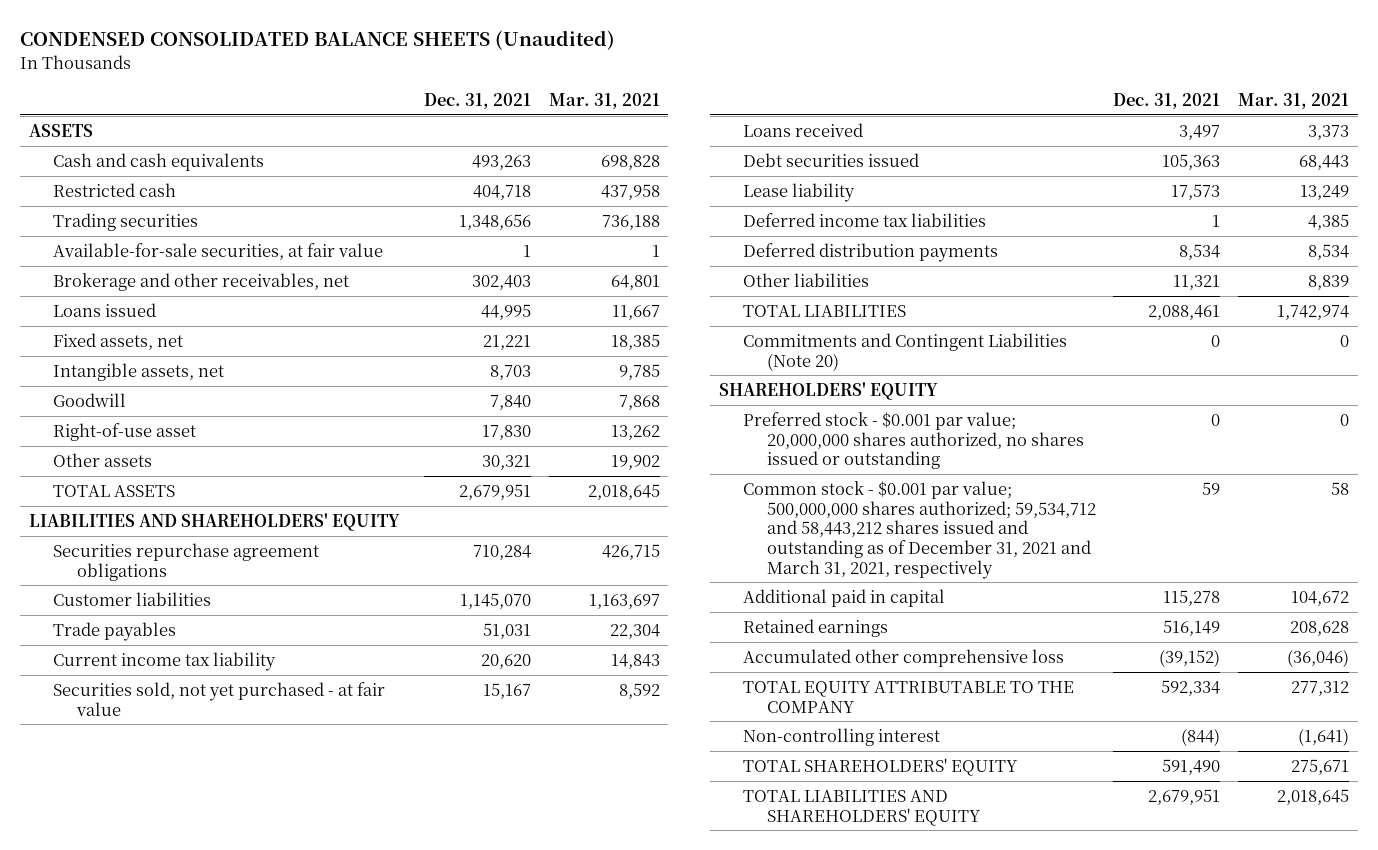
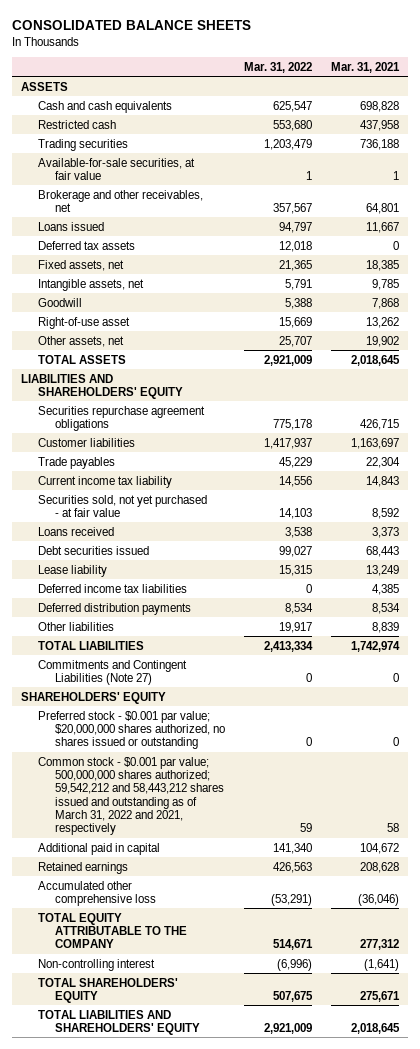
[20,30,616,51] CONDENSED CONSOLIDATED BALANCE SHEETS (Unaudited) -> [11,19,251,30] CONSOLIDATED BALANCE SHEETS
[423,93,531,110] Dec. 31, 2021 -> none
none -> [244,61,313,73] Mar. 31, 2022
none -> [38,240,136,250] Deferred tax assets
[53,452,153,467] Other assets -> [38,335,125,347] Other assets, net
[742,332,1067,371] Commitments and Contingent Liabilities (Note 20) -> [38,659,188,685] Commitments and Contingent Liabilities (Note 27)
[742,411,1084,470] Preferred stock - $0.001 par value; 20,000,000 shares authorized, no shares issued or outstanding -> [38,710,226,750] Preferred stock - $0.001 par value; $20,000,000 shares authorized, no shares issued or outstanding
[742,480,1096,579] Common stock - $0.001 par value; 500,000,000 shares authorized; 59,534,712 and 58,443,212 shares issued and outstanding as of December 31, 2021 and March 31, 2021, respectively -> [38,756,225,836] Common stock - $0.001 par value; 500,000,000 shares authorized; 59,542,212 and 58,443,212 shares issued and outstanding as of March 31, 2022 and 2021, respectively

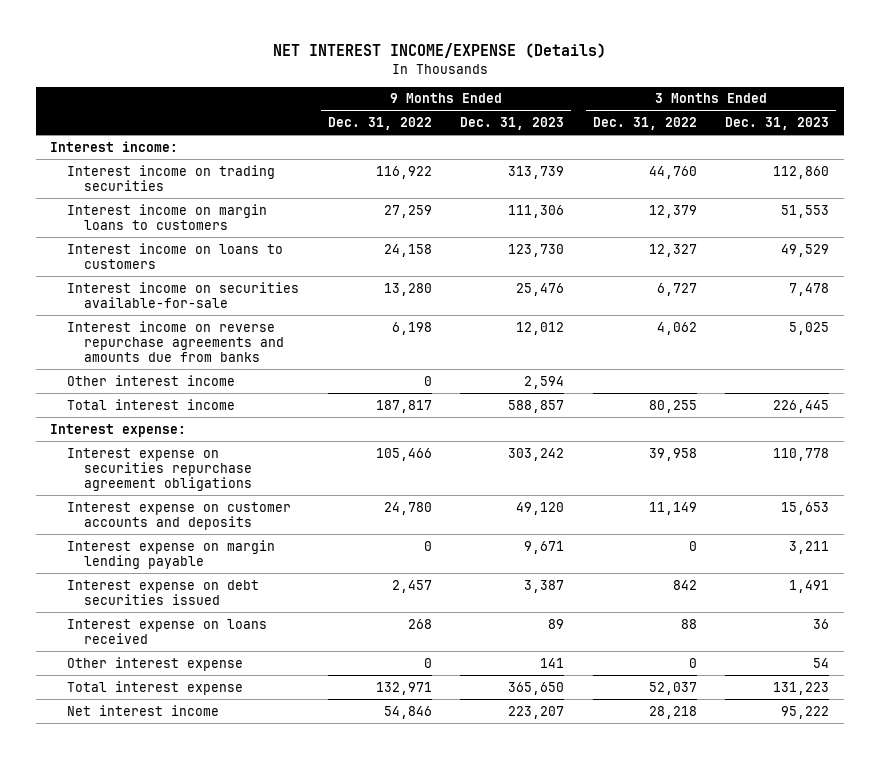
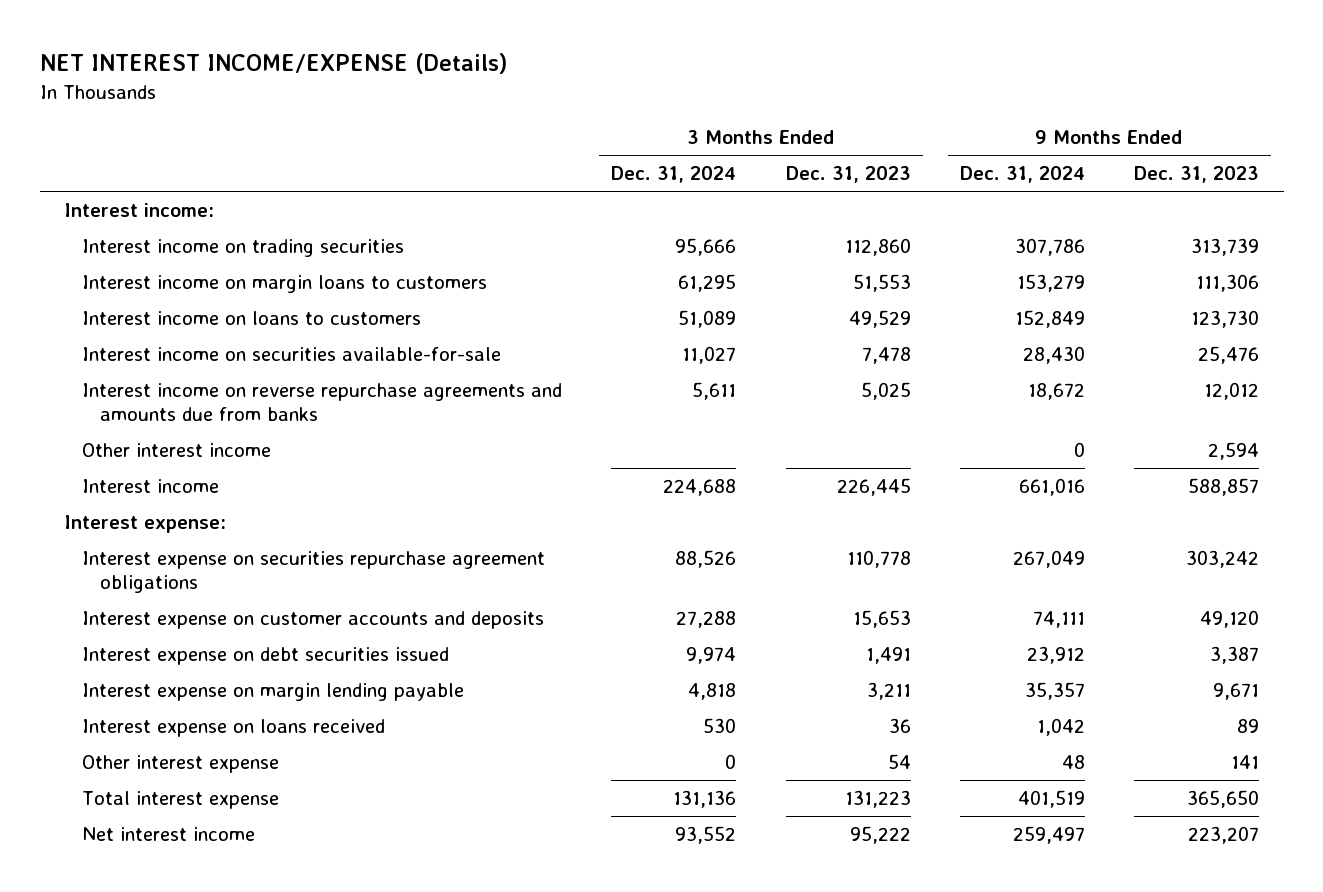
[327,117,432,131] Dec. 31, 2022 -> none
[592,117,697,131] Dec. 31, 2022 -> none
none -> [611,166,737,184] Dec. 31, 2024
none -> [959,166,1085,184] Dec. 31, 2024
[67,398,236,410] Total interest income -> [82,478,220,493] Interest income
[67,539,276,569] Interest expense on margin lending payable -> [82,682,465,701] Interest expense on margin lending payable

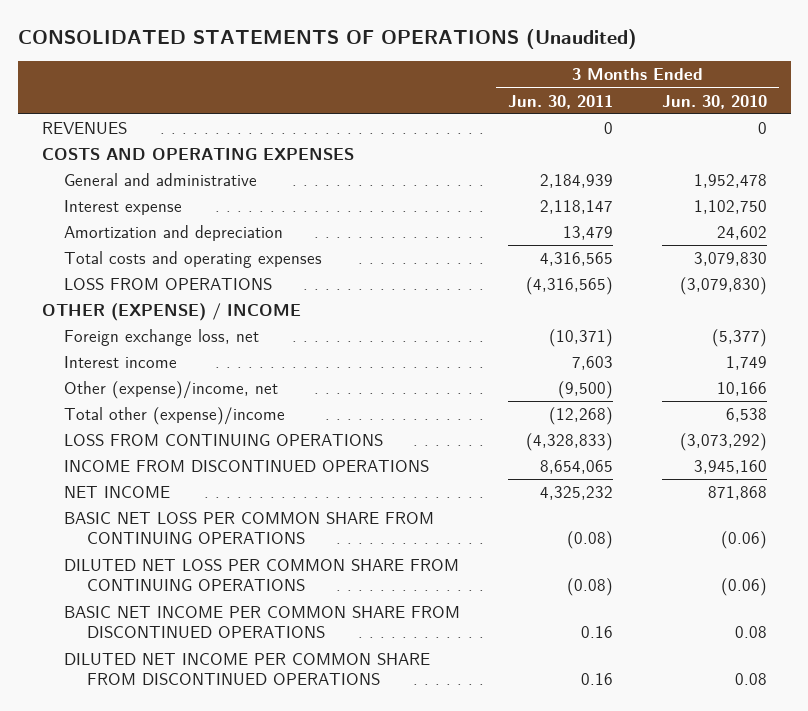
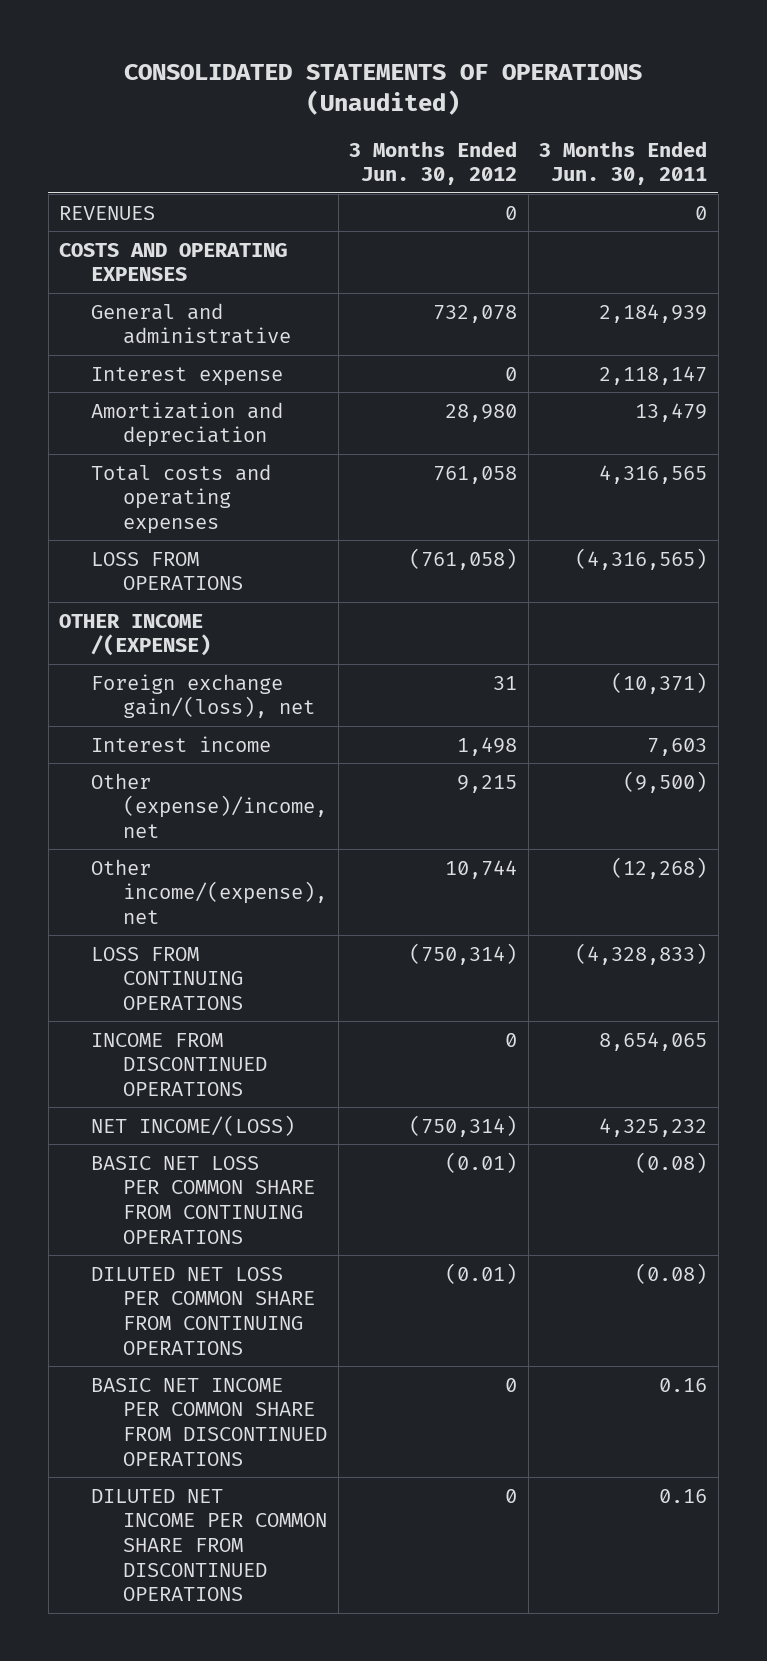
[661,94,767,109] Jun. 30, 2010 -> none
none -> [349,140,518,186] 3 Months Ended Jun. 30, 2012
[41,303,301,322] OTHER (EXPENSE) / INCOME -> [59,613,212,657] OTHER INCOME /(EXPENSE)
[64,329,260,347] Foreign exchange loss, net -> [91,673,316,719] Foreign exchange gain/(loss), net
[64,407,286,426] Total other (expense)/income -> [91,858,328,924] Other income/(expense), net
[64,486,171,499] NET INCOME -> [91,1114,296,1136] NET INCOME/(LOSS)

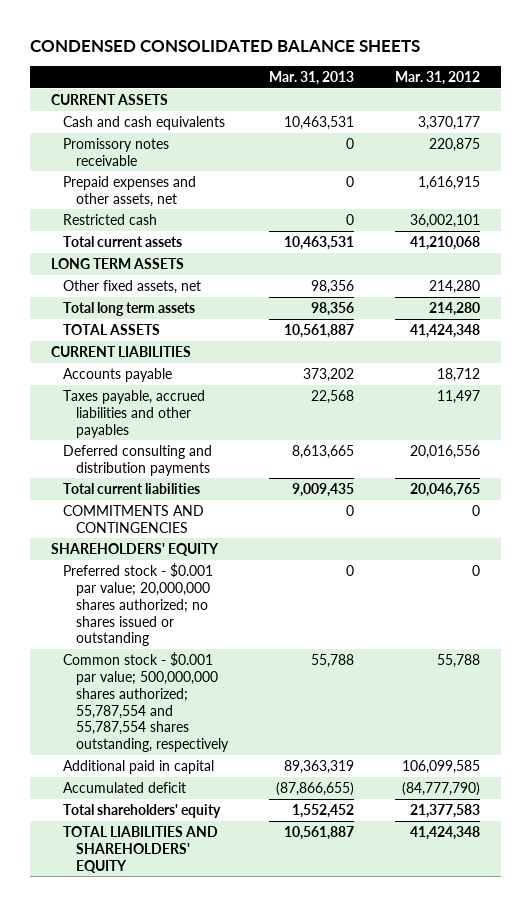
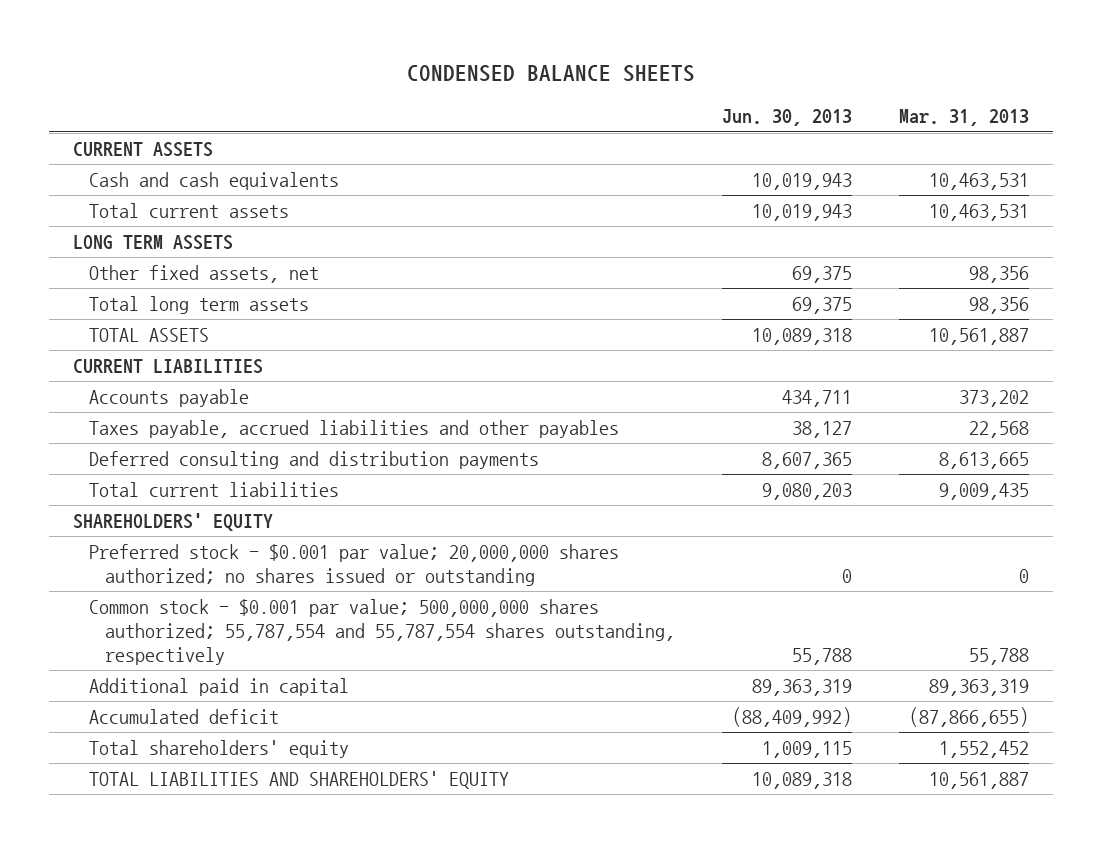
[30,40,421,53] CONDENSED CONSOLIDATED BALANCE SHEETS -> [407,65,696,83] CONDENSED BALANCE SHEETS
[395,71,481,86] Mar. 31, 2012 -> none
none -> [722,109,853,127] Jun. 30, 2013
[63,137,170,166] Promissory notes receivable -> none
[63,175,197,207] Prepaid expenses and other assets, net -> none
[63,213,158,225] Restricted cash -> none
[63,504,205,533] COMMITMENTS AND CONTINGENCIES -> none

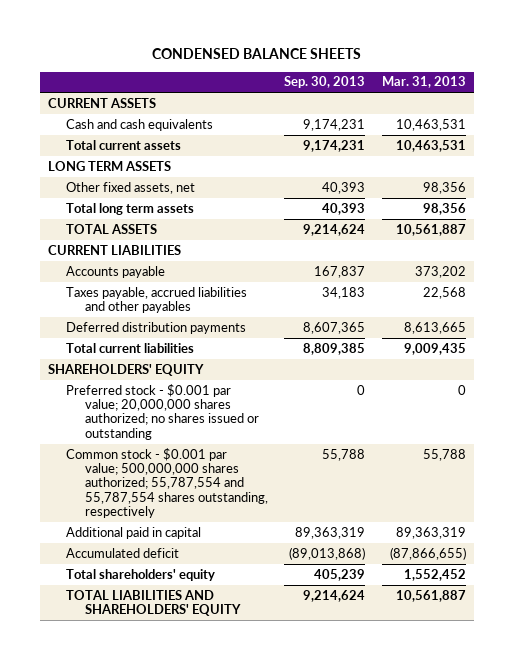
[722,109,853,127] Jun. 30, 2013 -> none
none -> [284,76,366,89] Sep. 30, 2013
[88,451,539,470] Deferred consulting and distribution payments -> [66,321,247,334] Deferred distribution payments

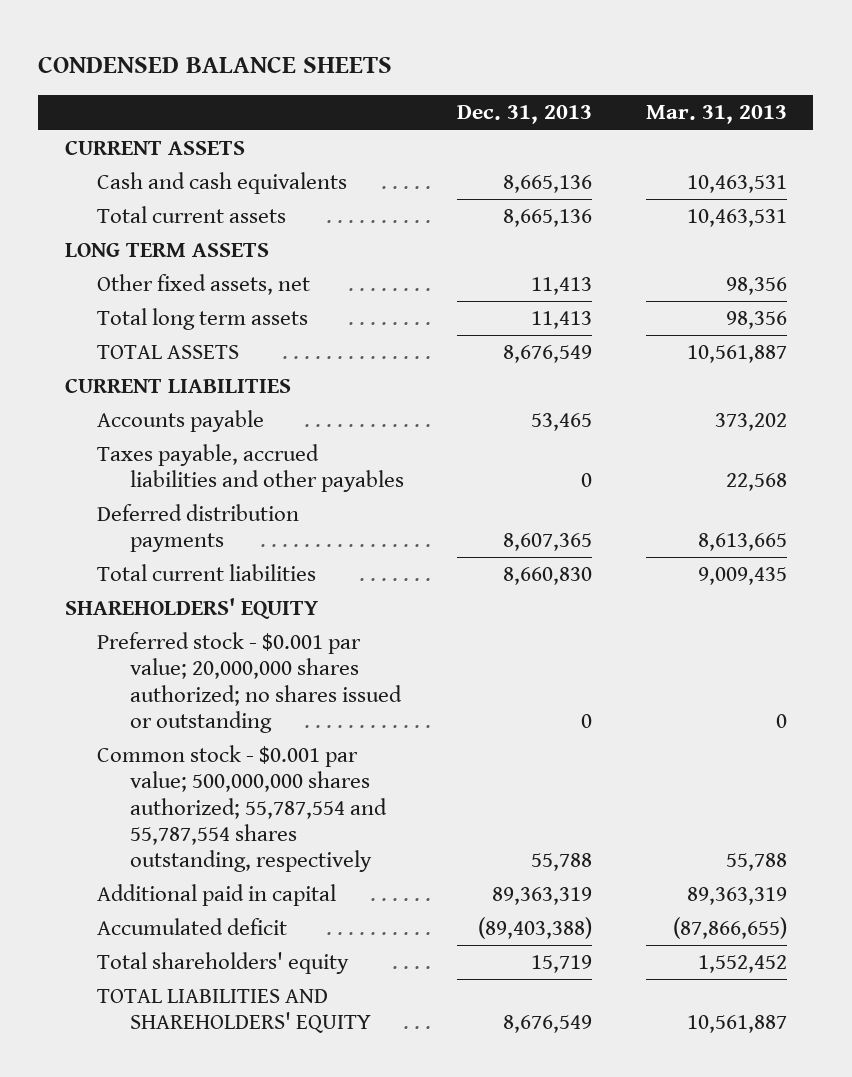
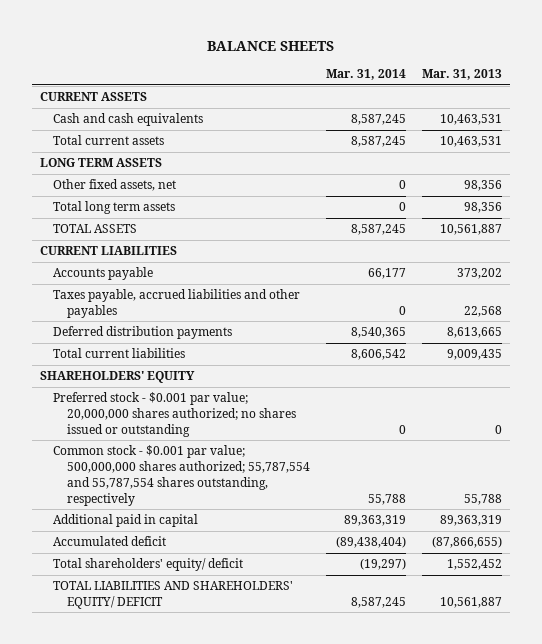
[38,56,393,74] CONDENSED BALANCE SHEETS -> [207,41,335,52] BALANCE SHEETS
[457,105,593,125] Dec. 31, 2013 -> none
none -> [326,69,407,81] Mar. 31, 2014
[97,952,350,975] Total shareholders' equity -> [53,558,244,572] Total shareholders' equity/ deficit
[97,989,371,1034] TOTAL LIABILITIES AND SHAREHOLDERS' EQUITY -> [53,581,294,610] TOTAL LIABILITIES AND SHAREHOLDERS' EQUITY/ DEFICIT

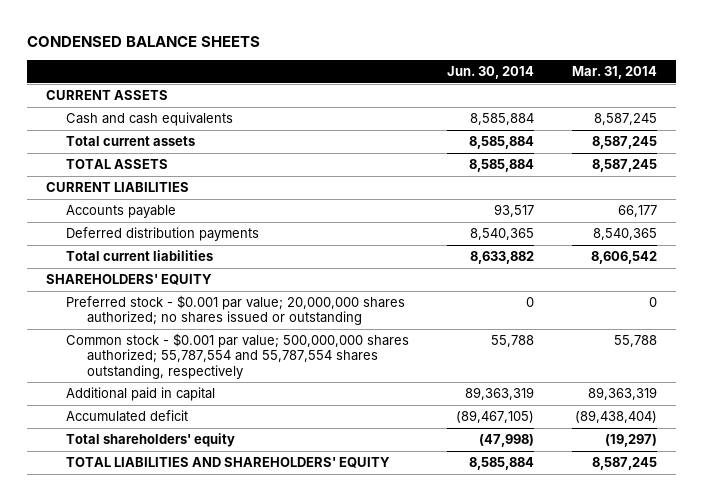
[207,41,335,52] BALANCE SHEETS -> [26,36,260,48] CONDENSED BALANCE SHEETS
[422,69,503,81] Mar. 31, 2013 -> none
none -> [446,65,534,79] Jun. 30, 2014
[40,158,163,168] LONG TERM ASSETS -> none
[53,179,177,192] Other fixed assets, net -> none
[53,201,176,215] Total long term assets -> none
[53,289,301,319] Taxes payable, accrued liabilities and other payables -> none
[53,558,244,572] Total shareholders' equity/ deficit -> [66,432,236,447] Total shareholders' equity
[53,581,294,610] TOTAL LIABILITIES AND SHAREHOLDERS' EQUITY/ DEFICIT -> [66,456,391,468] TOTAL LIABILITIES AND SHAREHOLDERS' EQUITY

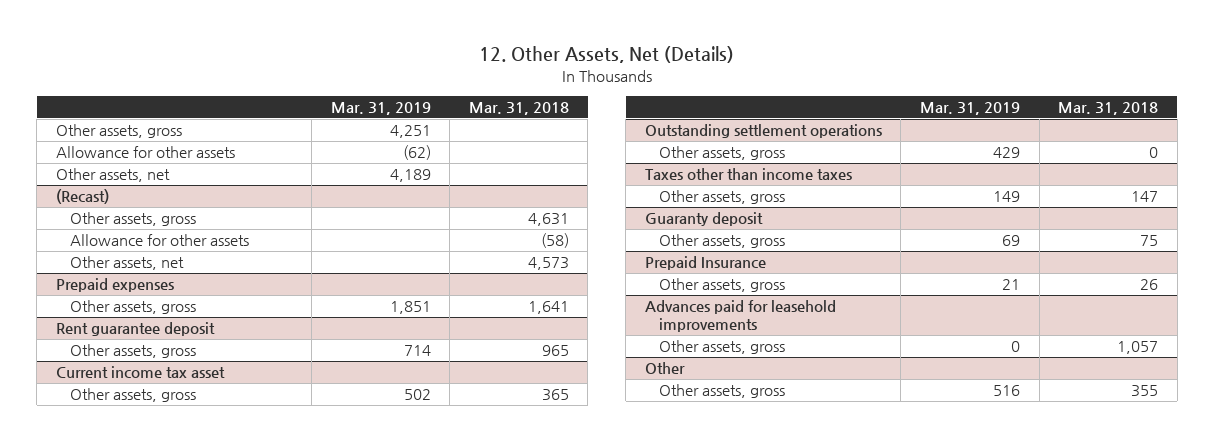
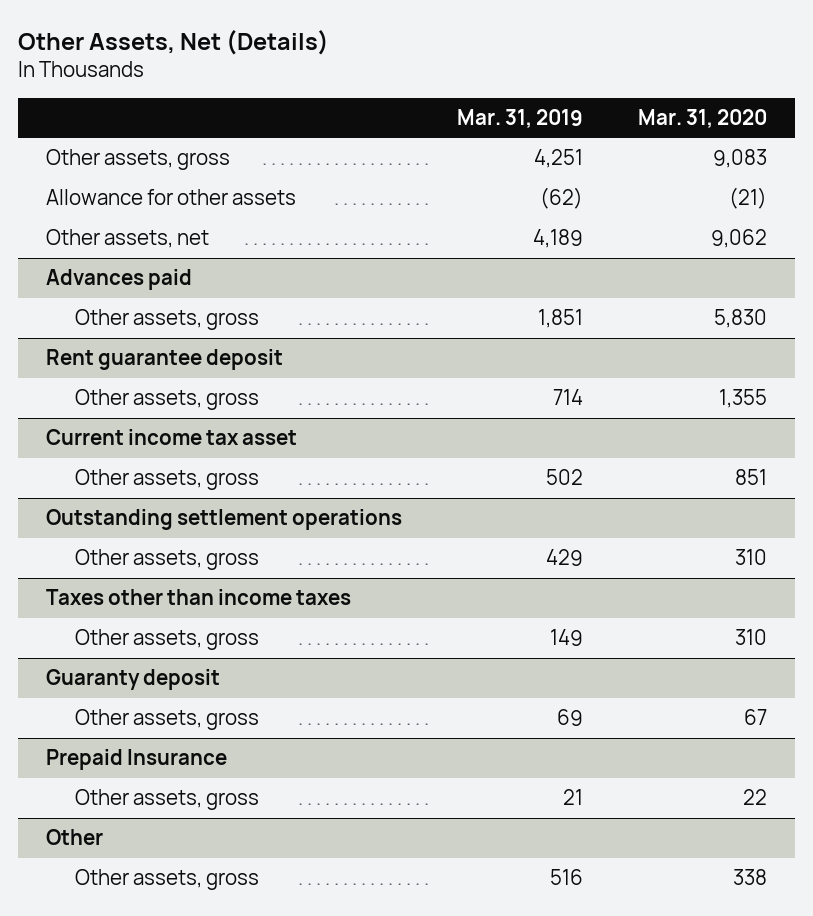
[478,46,734,64] 12. Other Assets, Net (Details) -> [17,29,329,55] Other Assets, Net (Details)
[468,102,569,116] Mar. 31, 2018 -> none
none -> [638,108,768,128] Mar. 31, 2020
[55,189,109,205] (Recast) -> none
[70,212,197,227] Other assets, gross -> none
[70,234,250,247] Allowance for other assets -> none
[70,256,185,271] Other assets, net -> none
[55,278,174,293] Prepaid expenses -> [45,269,192,291] Advances paid
[644,300,836,333] Advances paid for leasehold improvements -> none
[659,340,786,355] Other assets, gross -> none

